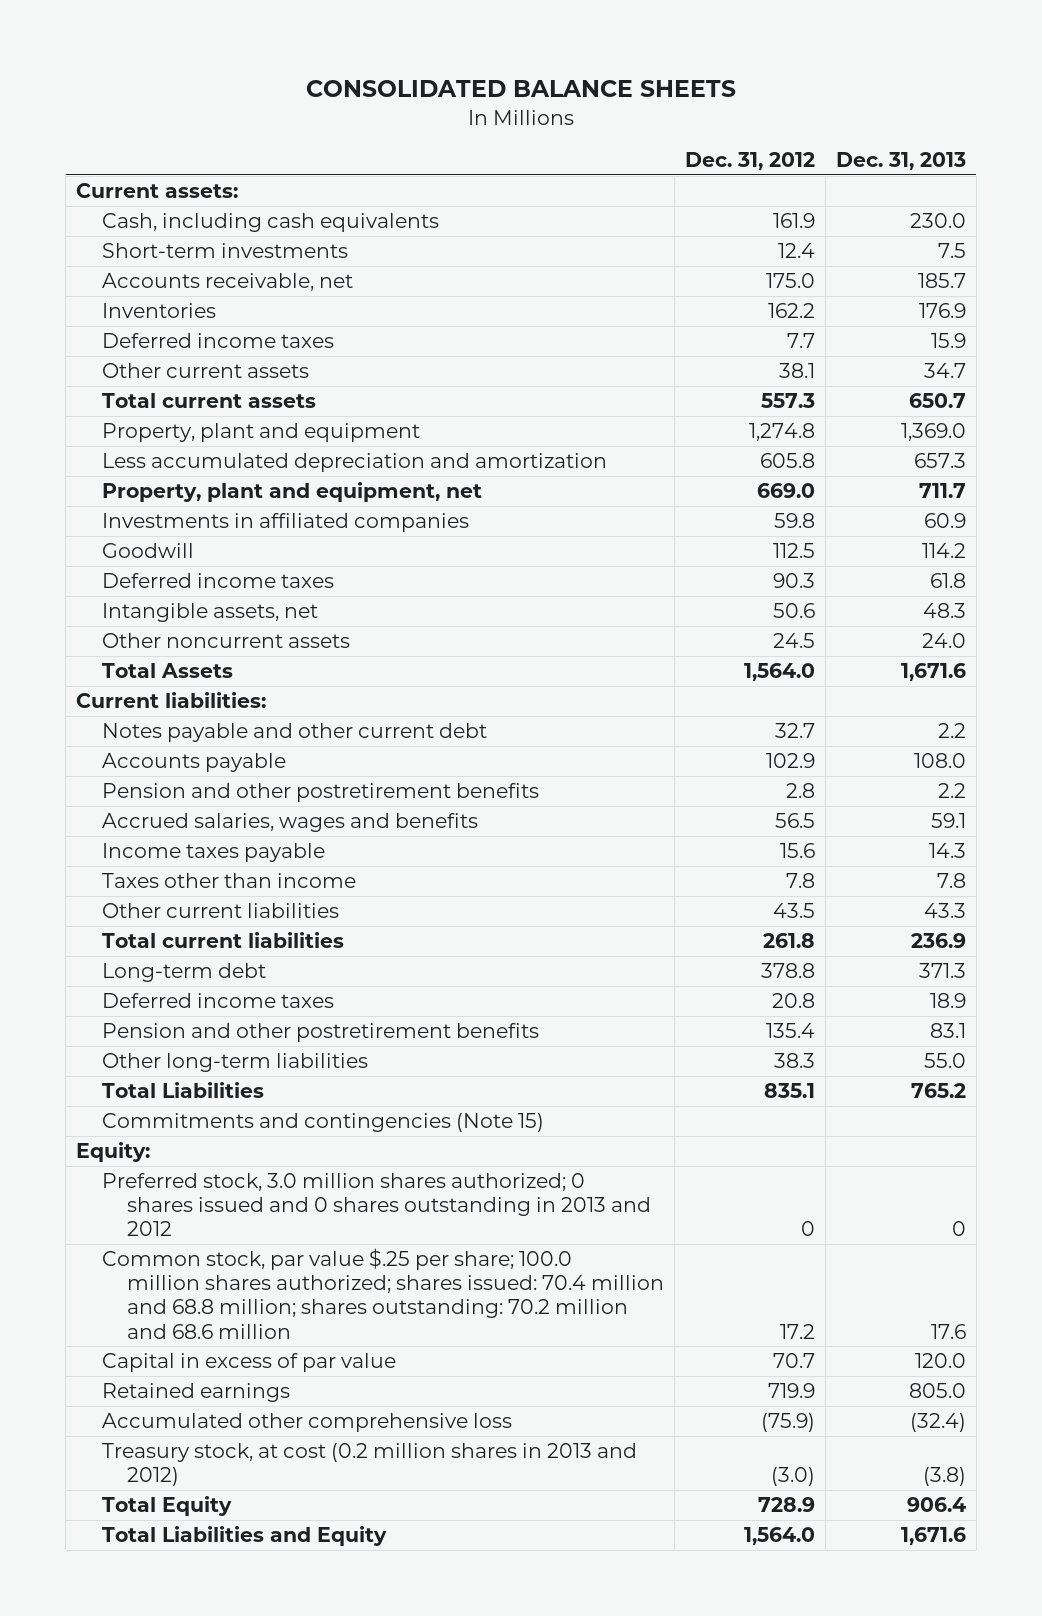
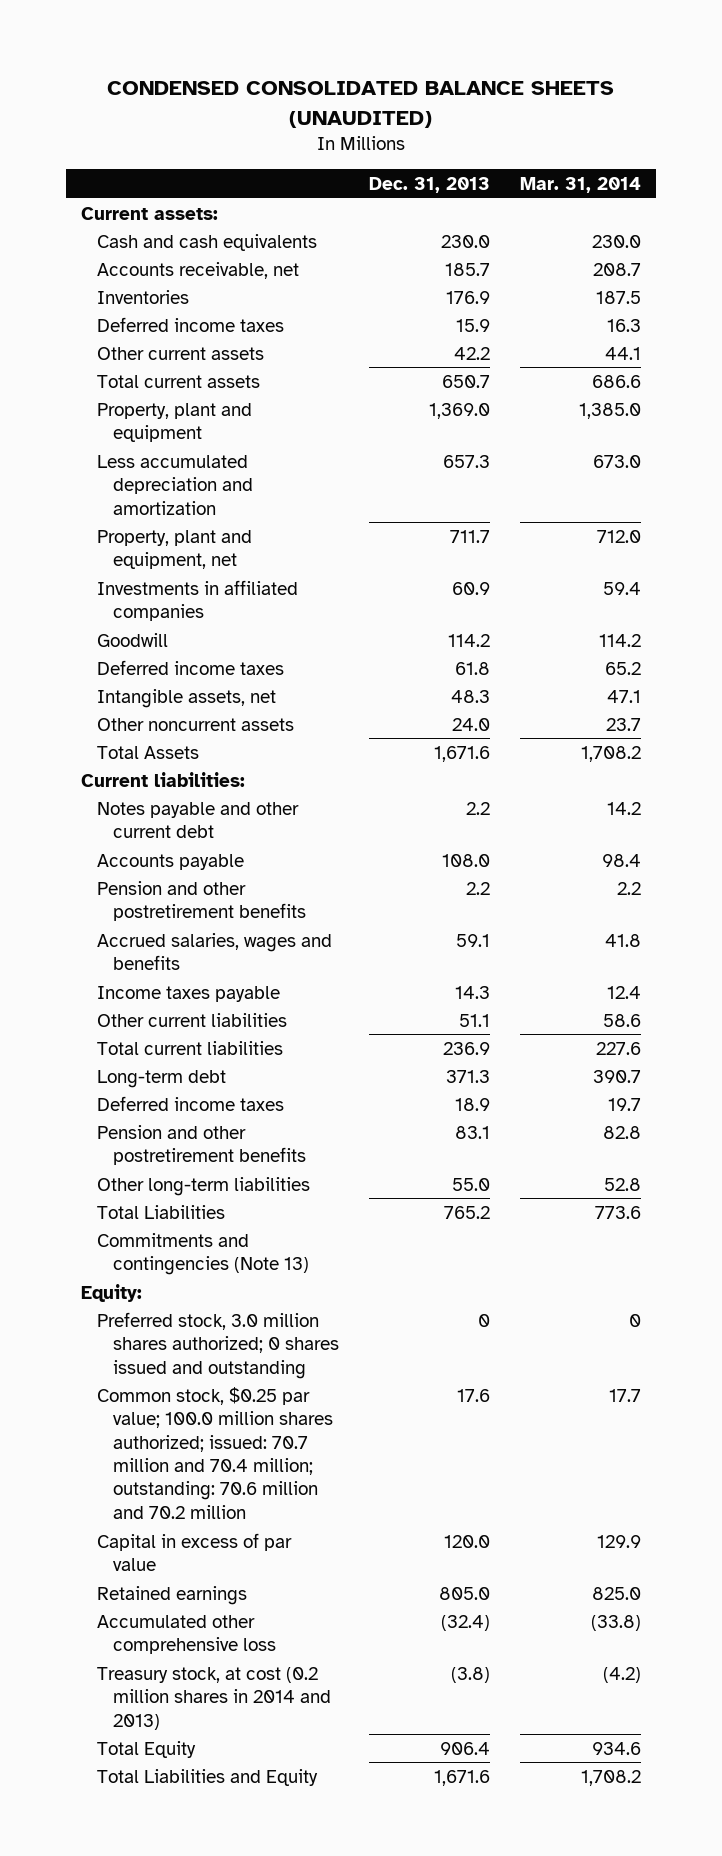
[305,80,736,98] CONSOLIDATED BALANCE SHEETS -> [106,81,614,128] CONDENSED CONSOLIDATED BALANCE SHEETS (UNAUDITED)
[684,152,815,171] Dec. 31, 2012 -> none
none -> [520,177,642,194] Mar. 31, 2014
[101,242,348,258] Short-term investments -> none
[101,212,439,232] Cash, including cash equivalents -> [96,233,317,251] Cash and cash equivalents
[923,362,966,378] 34.7 -> [453,346,490,360] 42.2
[101,872,356,888] Taxes other than income -> none
[923,902,966,918] 43.3 -> [458,1013,490,1027] 51.1
[101,1112,544,1132] Commitments and contingencies (Note 15) -> [96,1232,309,1276] Commitments and contingencies (Note 13)
[101,1172,651,1237] Preferred stock, 3.0 million shares authorized; 0 shares issued and 0 shares outstanding in 2013 and 2012 -> [96,1311,339,1379] Preferred stock, 3.0 million shares authorized; 0 shares issued and outstanding
[101,1247,664,1339] Common stock, par value $.25 per share; 100.0 million shares authorized; shares issued: 70.4 million and 68.8 million; shares outstanding: 70.2 million and 68.6 million -> [96,1386,333,1519] Common stock, $0.25 par value; 100.0 million shares authorized; issued: 70.7 million and 70.4 million; outstanding: 70.6 million and 70.2 million
[101,1442,637,1487] Treasury stock, at cost (0.2 million shares in 2013 and 2012) -> [96,1666,331,1730] Treasury stock, at cost (0.2 million shares in 2014 and 2013)

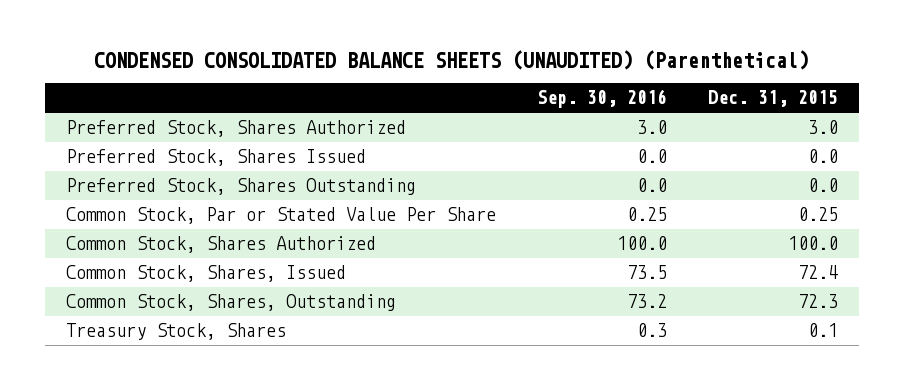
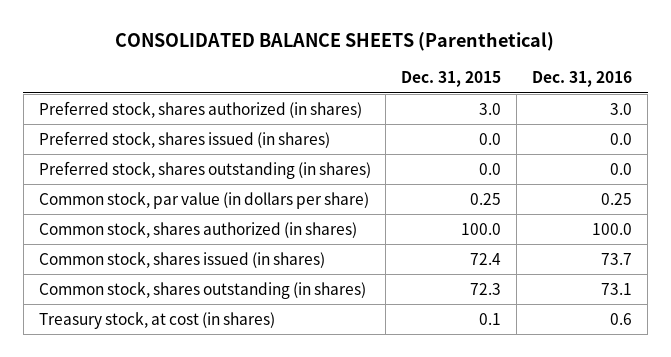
[94,50,810,71] CONDENSED CONSOLIDATED BALANCE SHEETS (UNAUDITED) (Parenthetical) -> [115,32,555,52] CONSOLIDATED BALANCE SHEETS (Parenthetical)
[537,89,668,109] Sep. 30, 2016 -> none
none -> [532,71,633,88] Dec. 31, 2016
[65,120,406,138] Preferred Stock, Shares Authorized -> [38,100,362,118] Preferred stock, shares authorized (in shares)
[65,149,366,167] Preferred Stock, Shares Issued -> [38,130,330,148] Preferred stock, shares issued (in shares)
[65,178,416,196] Preferred Stock, Shares Outstanding -> [38,160,371,179] Preferred stock, shares outstanding (in shares)
[65,207,496,225] Common Stock, Par or Stated Value Per Share -> [38,191,369,209] Common stock, par value (in dollars per share)
[65,236,376,254] Common Stock, Shares Authorized -> [38,221,357,238] Common stock, shares authorized (in shares)
[65,265,346,283] Common Stock, Shares, Issued -> [38,251,325,268] Common stock, shares issued (in shares)
[65,294,396,312] Common Stock, Shares, Outstanding -> [38,281,366,299] Common stock, shares outstanding (in shares)
[65,323,286,341] Treasury Stock, Shares -> [38,311,275,329] Treasury stock, at cost (in shares)

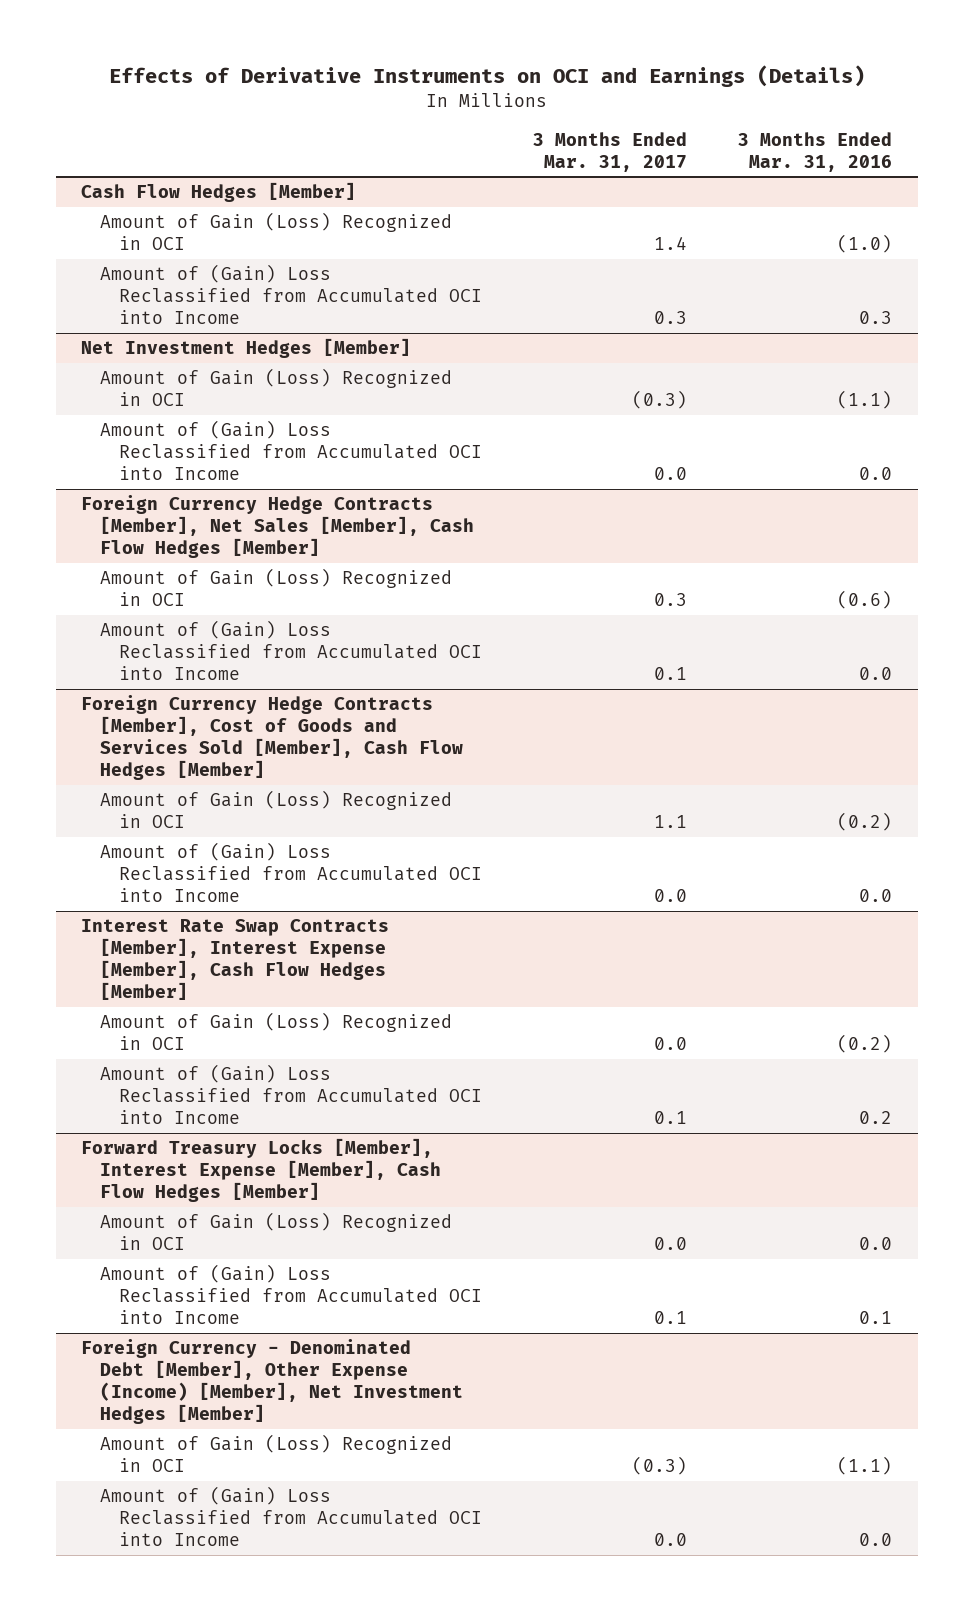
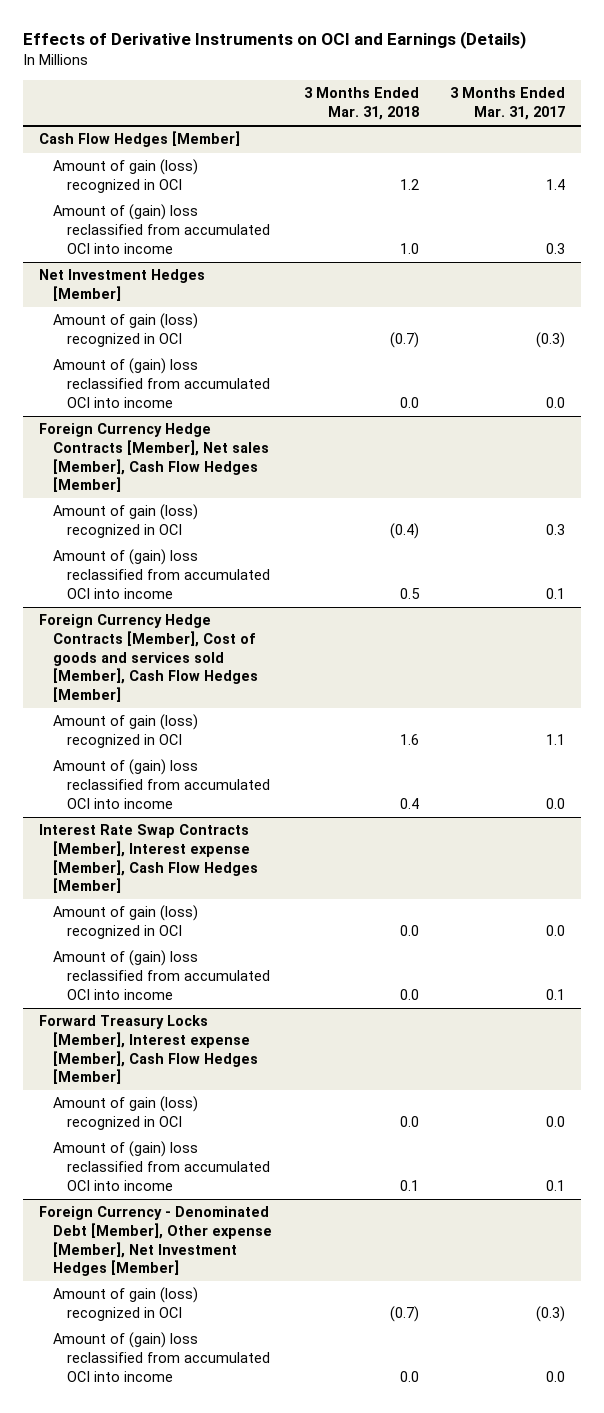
[738,131,893,172] 3 Months Ended Mar. 31, 2016 -> none
none -> [303,87,419,120] 3 Months Ended Mar. 31, 2018
[100,211,453,251] Amount of Gain (Loss) Recognized in OCI -> [52,159,198,194] Amount of gain (loss) recognized in OCI
[100,263,482,325] Amount of (Gain) Loss Reclassified from Accumulated OCI into Income -> [52,204,270,254] Amount of (gain) loss reclassified from accumulated OCI into income
[100,367,453,407] Amount of Gain (Loss) Recognized in OCI -> [52,313,198,348] Amount of gain (loss) recognized in OCI
[100,419,482,481] Amount of (Gain) Loss Reclassified from Accumulated OCI into Income -> [52,358,270,408] Amount of (gain) loss reclassified from accumulated OCI into income
[81,494,475,559] Foreign Currency Hedge Contracts [Member], Net Sales [Member], Cash Flow Hedges [Member] -> [38,423,269,493] Foreign Currency Hedge Contracts [Member], Net sales [Member], Cash Flow Hedges [Member]
[100,567,453,607] Amount of Gain (Loss) Recognized in OCI -> [52,504,198,539] Amount of gain (loss) recognized in OCI
[100,619,482,681] Amount of (Gain) Loss Reclassified from Accumulated OCI into Income -> [52,549,270,599] Amount of (gain) loss reclassified from accumulated OCI into income
[81,694,464,781] Foreign Currency Hedge Contracts [Member], Cost of Goods and Services Sold [Member], Cash Flow Hedges [Member] -> [38,614,258,702] Foreign Currency Hedge Contracts [Member], Cost of goods and services sold [Member], Cash Flow Hedges [Member]
[100,789,453,829] Amount of Gain (Loss) Recognized in OCI -> [52,714,198,749] Amount of gain (loss) recognized in OCI
[100,841,482,903] Amount of (Gain) Loss Reclassified from Accumulated OCI into Income -> [52,759,270,809] Amount of (gain) loss reclassified from accumulated OCI into income
[81,918,390,1001] Interest Rate Swap Contracts [Member], Interest Expense [Member], Cash Flow Hedges [Member] -> [38,824,258,894] Interest Rate Swap Contracts [Member], Interest expense [Member], Cash Flow Hedges [Member]
[100,1011,453,1051] Amount of Gain (Loss) Recognized in OCI -> [52,905,198,940] Amount of gain (loss) recognized in OCI
[100,1063,482,1125] Amount of (Gain) Loss Reclassified from Accumulated OCI into Income -> [52,950,270,1000] Amount of (gain) loss reclassified from accumulated OCI into income
[81,1137,442,1203] Forward Treasury Locks [Member], Interest Expense [Member], Cash Flow Hedges [Member] -> [38,1015,258,1085] Forward Treasury Locks [Member], Interest expense [Member], Cash Flow Hedges [Member]
[100,1211,453,1251] Amount of Gain (Loss) Recognized in OCI -> [52,1096,198,1131] Amount of gain (loss) recognized in OCI
[100,1263,482,1325] Amount of (Gain) Loss Reclassified from Accumulated OCI into Income -> [52,1141,270,1191] Amount of (gain) loss reclassified from accumulated OCI into income
[81,1338,464,1425] Foreign Currency - Denominated Debt [Member], Other Expense (Income) [Member], Net Investment Hedges [Member] -> [38,1206,272,1277] Foreign Currency - Denominated Debt [Member], Other expense [Member], Net Investment Hedges [Member]
[100,1433,453,1473] Amount of Gain (Loss) Recognized in OCI -> [52,1287,198,1322] Amount of gain (loss) recognized in OCI
[100,1485,482,1547] Amount of (Gain) Loss Reclassified from Accumulated OCI into Income -> [52,1332,270,1382] Amount of (gain) loss reclassified from accumulated OCI into income

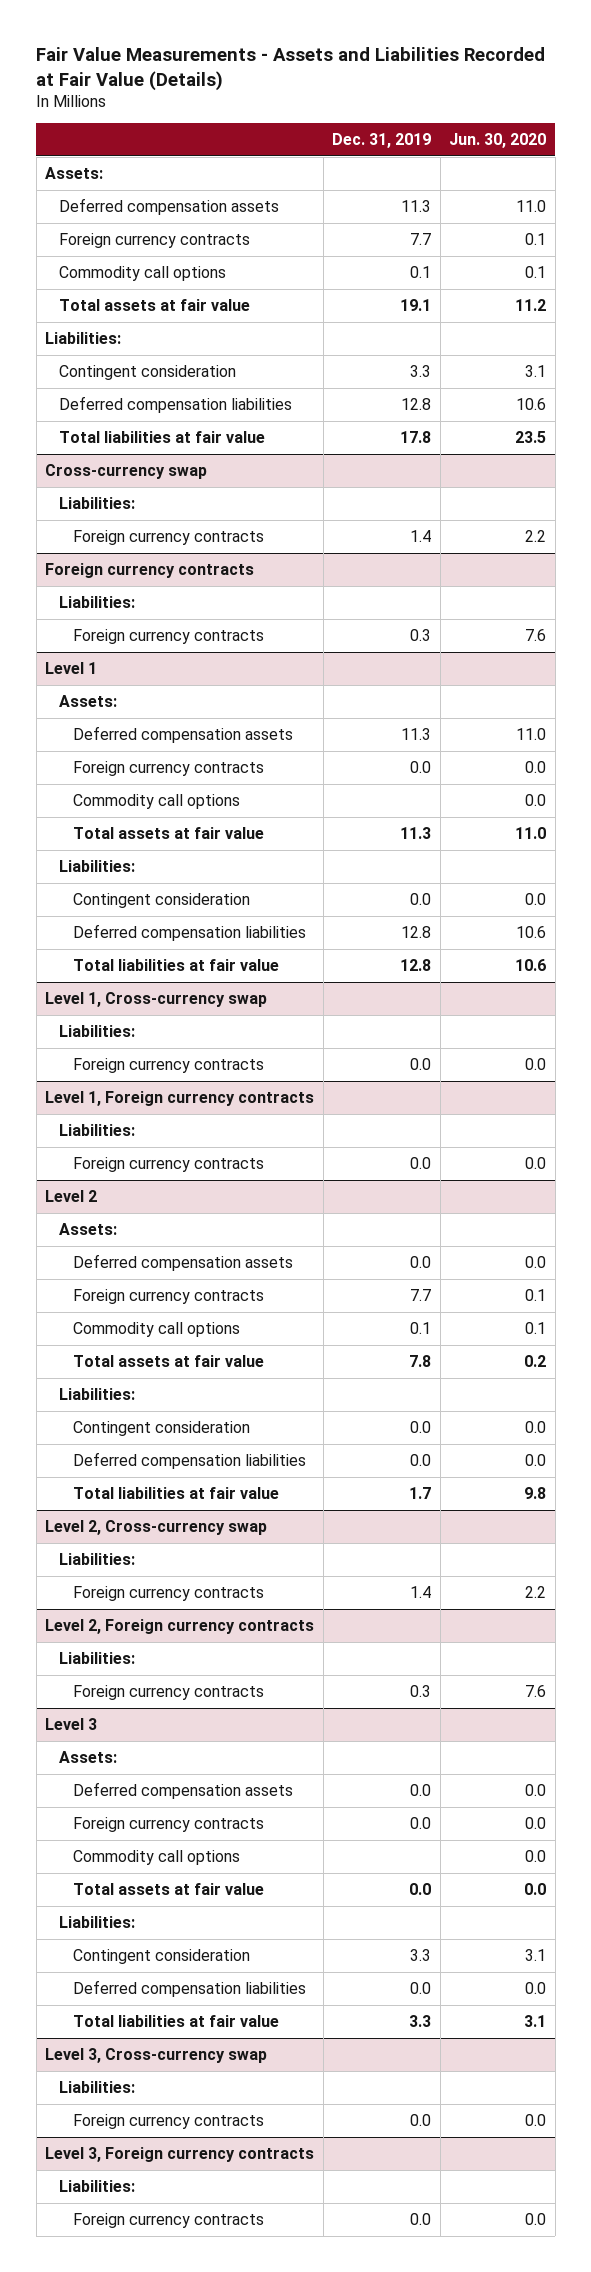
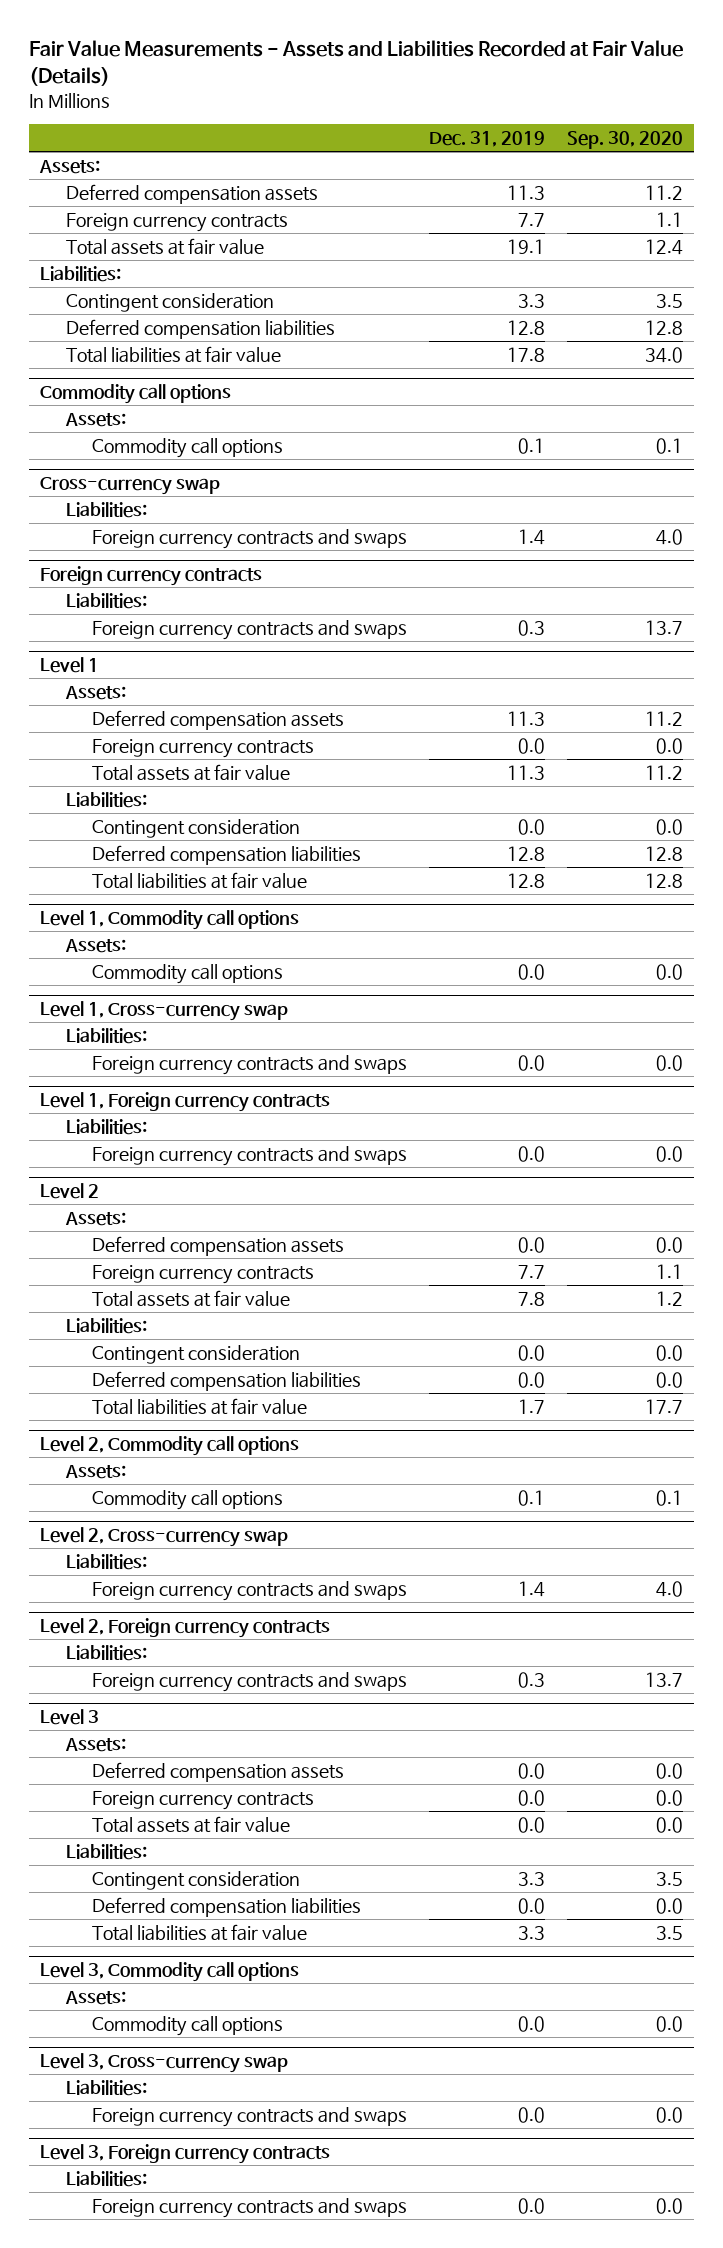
[449,133,547,149] Jun. 30, 2020 -> none
none -> [567,130,684,149] Sep. 30, 2020
[59,266,227,282] Commodity call options -> none
none -> [40,383,232,404] Commodity call options
none -> [65,412,127,427] Assets:
none -> [92,437,284,458] Commodity call options
[72,530,264,546] Foreign currency contracts -> [92,528,408,549] Foreign currency contracts and swaps
[72,629,264,645] Foreign currency contracts -> [92,619,408,640] Foreign currency contracts and swaps
[72,794,240,810] Commodity call options -> none
none -> [40,909,300,930] Level 1, Commodity call options
none -> [65,938,127,953] Assets:
none -> [92,963,284,984] Commodity call options
[72,1058,264,1074] Foreign currency contracts -> [92,1054,408,1075] Foreign currency contracts and swaps
[72,1157,264,1173] Foreign currency contracts -> [92,1145,408,1166] Foreign currency contracts and swaps
[72,1322,240,1338] Commodity call options -> none
none -> [40,1435,300,1456] Level 2, Commodity call options
none -> [65,1464,127,1479] Assets:
none -> [92,1489,284,1510] Commodity call options
[72,1586,264,1602] Foreign currency contracts -> [92,1580,408,1601] Foreign currency contracts and swaps
[72,1685,264,1701] Foreign currency contracts -> [92,1671,408,1692] Foreign currency contracts and swaps
[72,1850,240,1866] Commodity call options -> none
none -> [40,1961,300,1982] Level 3, Commodity call options
none -> [65,1990,127,2005] Assets:
none -> [92,2015,284,2036] Commodity call options
[72,2114,264,2130] Foreign currency contracts -> [92,2106,408,2127] Foreign currency contracts and swaps
[72,2213,264,2229] Foreign currency contracts -> [92,2197,408,2218] Foreign currency contracts and swaps

